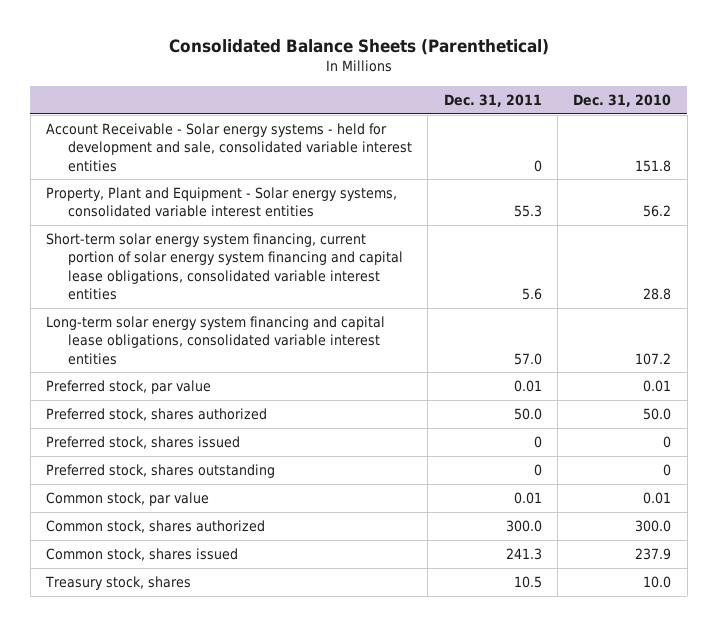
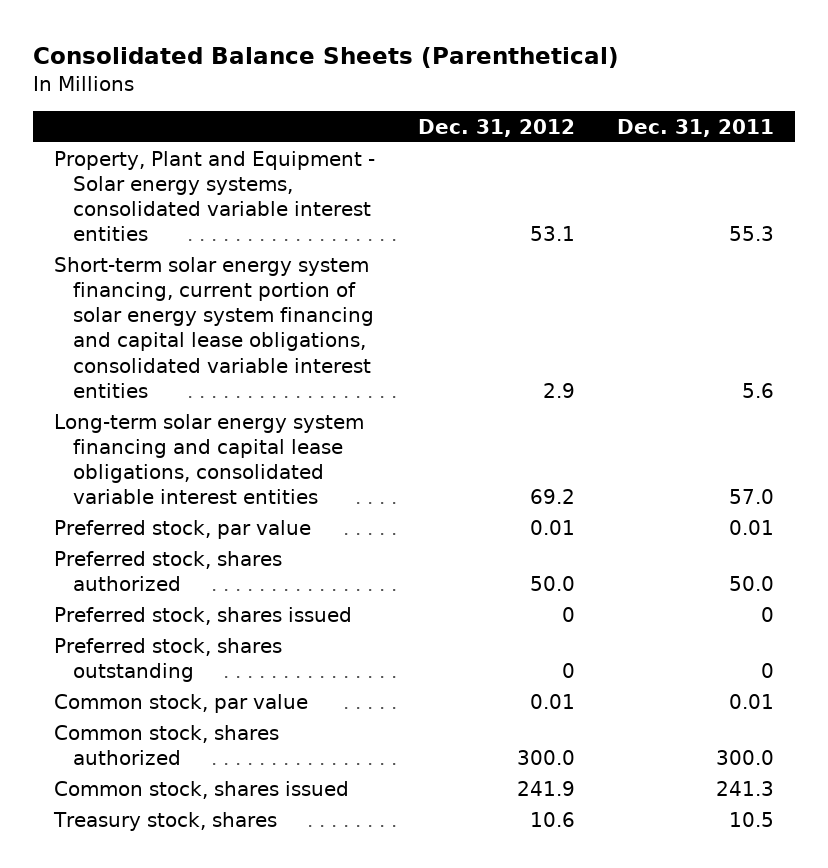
[573,93,672,107] Dec. 31, 2010 -> none
none -> [417,118,575,137] Dec. 31, 2012
[46,123,412,172] Account Receivable - Solar energy systems - held for development and sale, consolidated variable interest entities -> none

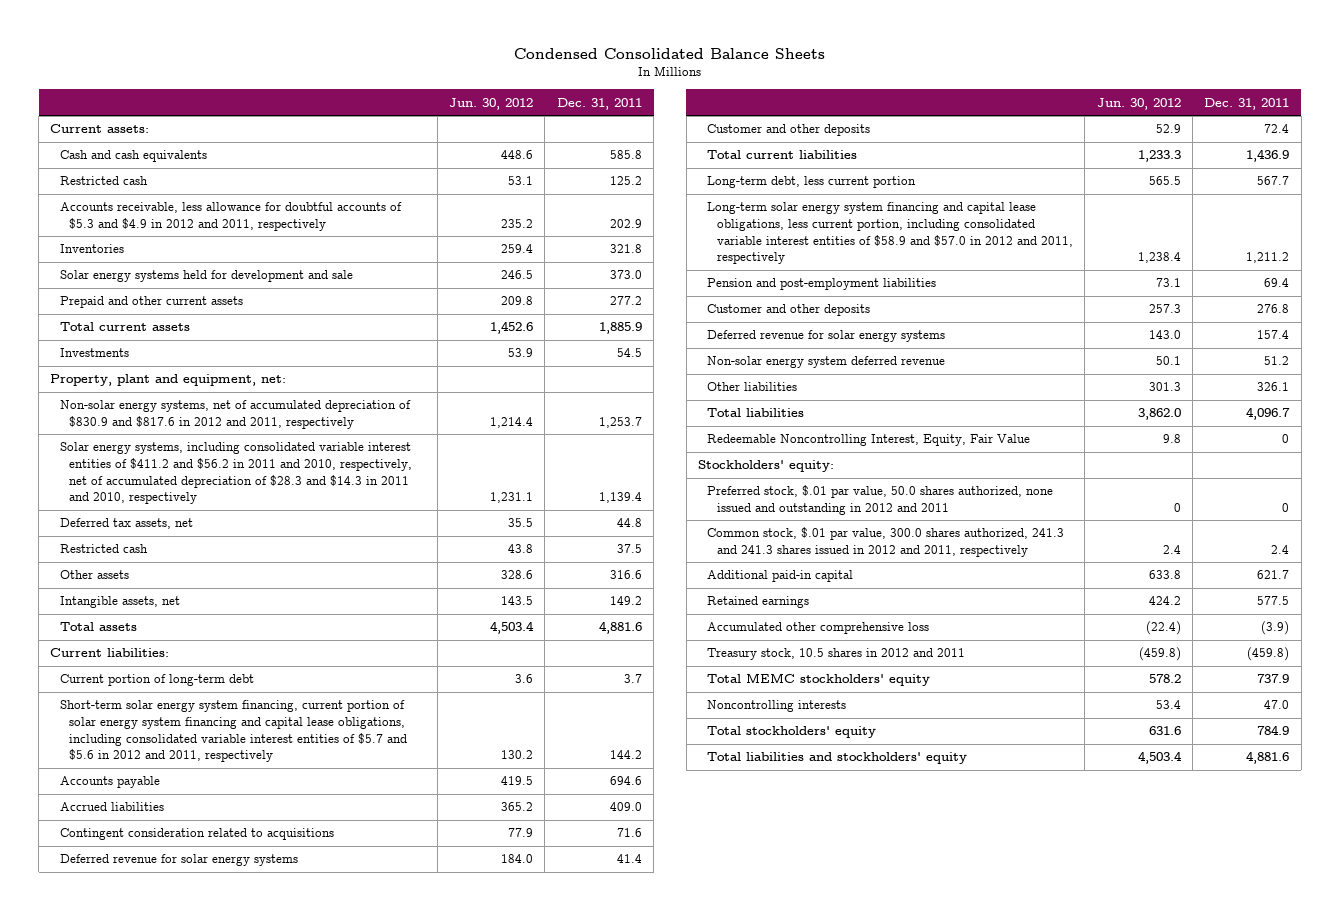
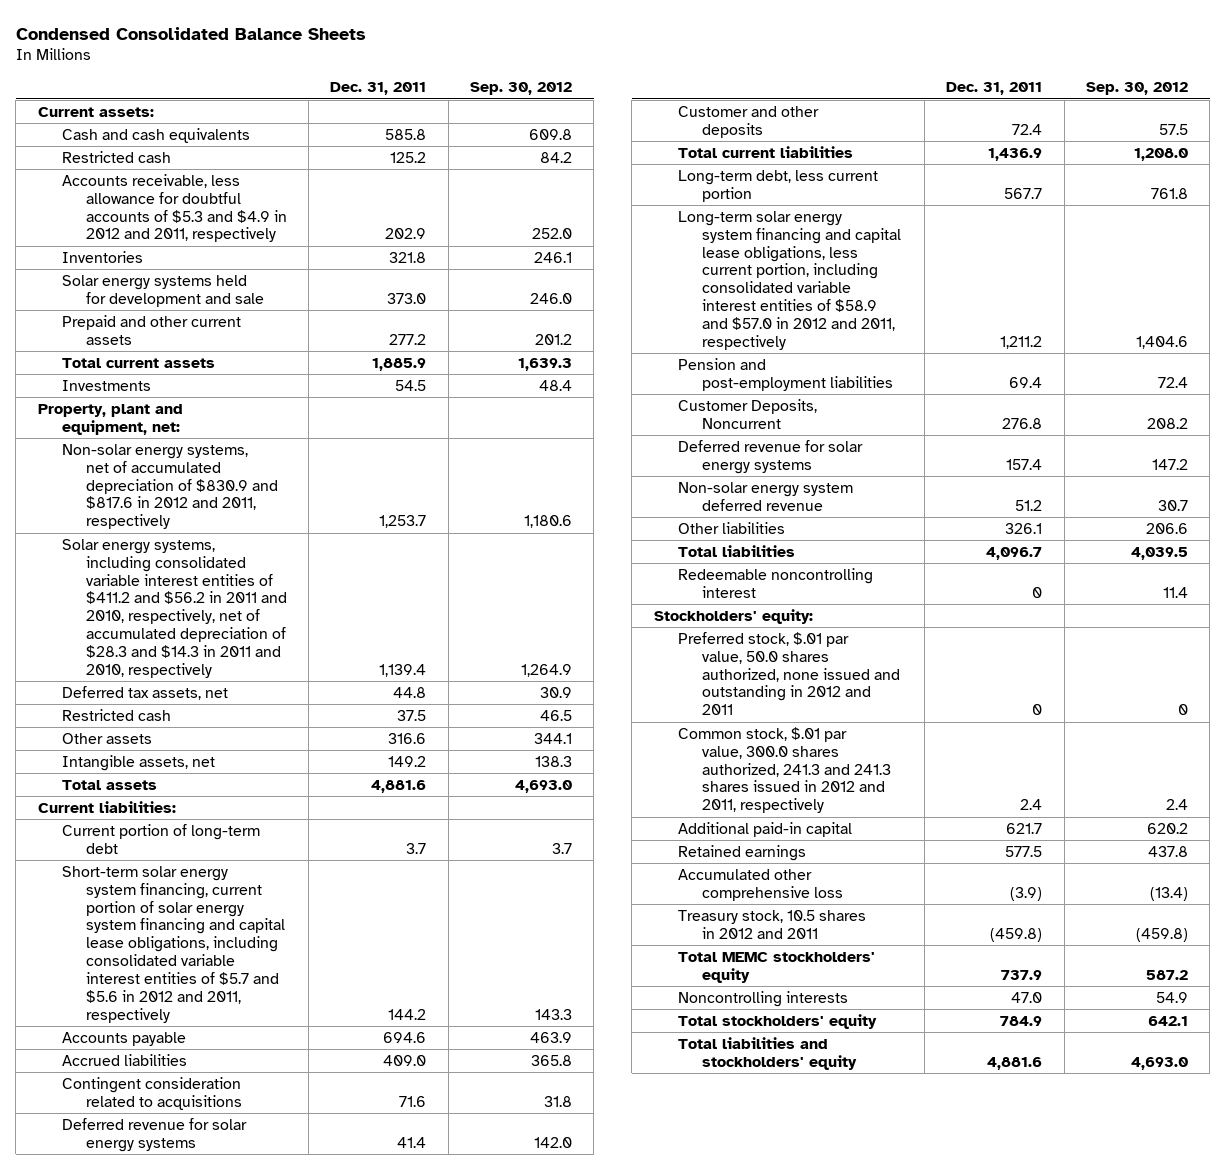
[449,97,534,110] Jun. 30, 2012 -> none
none -> [469,82,572,96] Sep. 30, 2012
[707,304,871,317] Customer and other deposits -> [677,398,817,429] Customer Deposits, Noncurrent
[707,434,1031,447] Redeemable Noncontrolling Interest, Equity, Fair Value -> [677,567,873,598] Redeemable noncontrolling interest

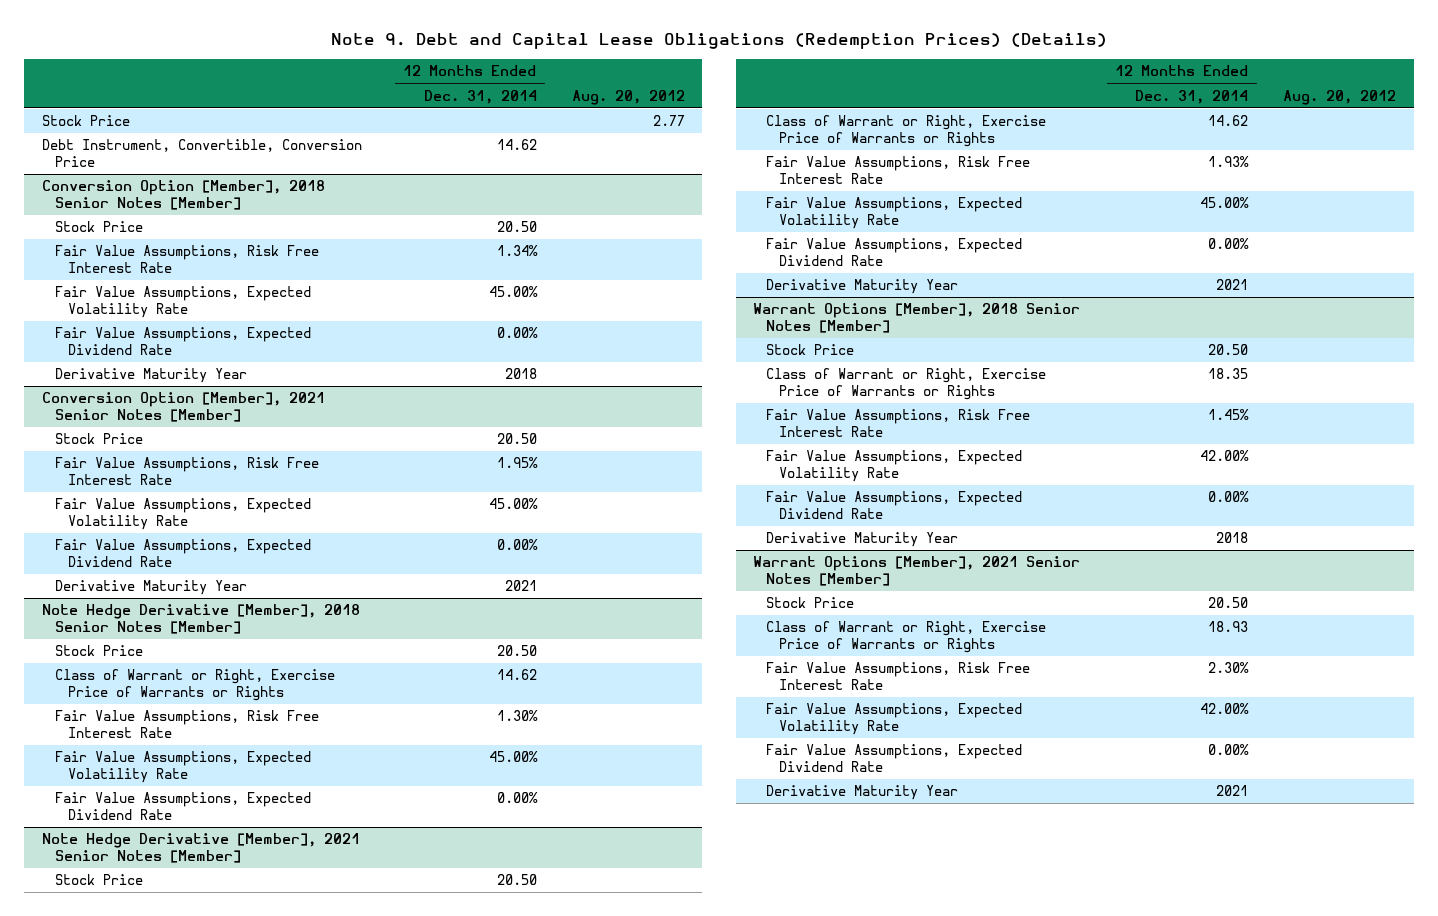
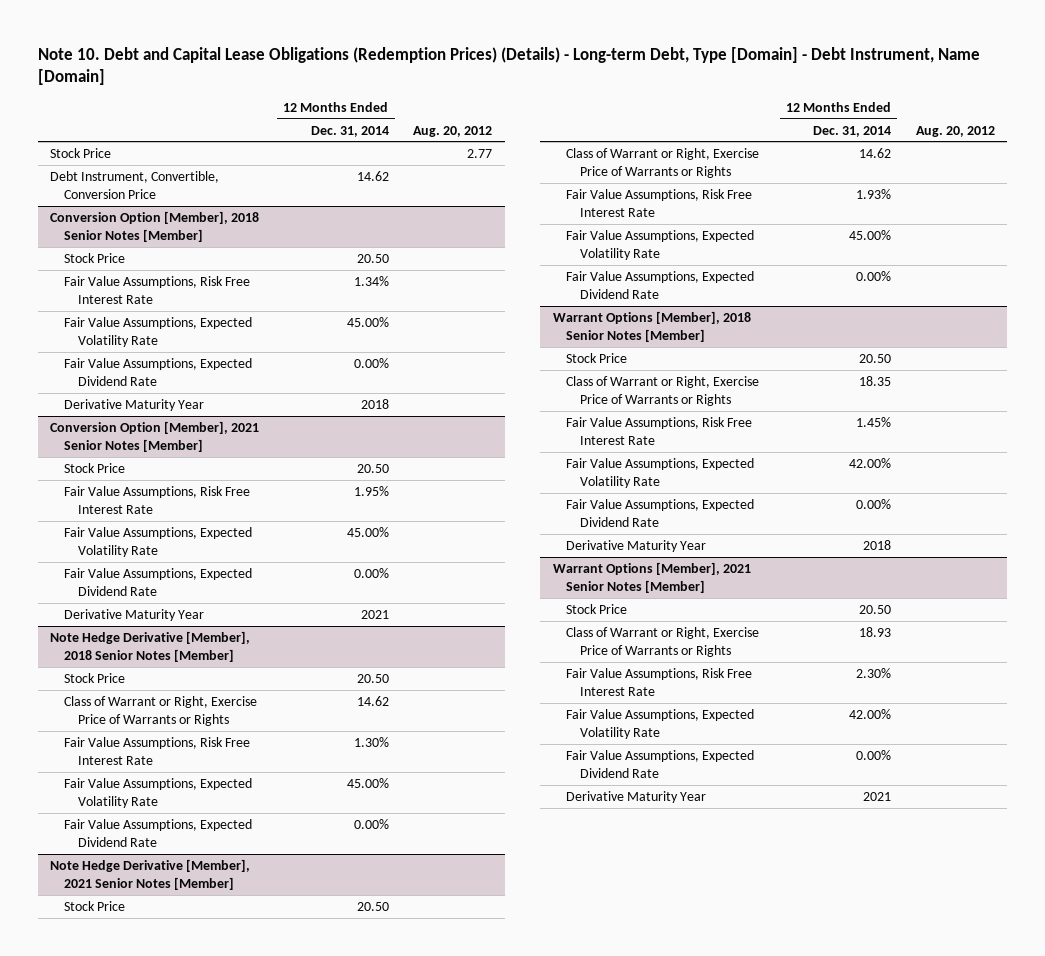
[331,33,1108,50] Note 9. Debt and Capital Lease Obligations (Redemption Prices) (Details) -> [37,46,980,85] Note 10. Debt and Capital Lease Obligations (Redemption Prices) (Details) - Long-term Debt, Type [Domain] - Debt Instrument, Name [Domain]
[766,279,959,295] Derivative Maturity Year -> none

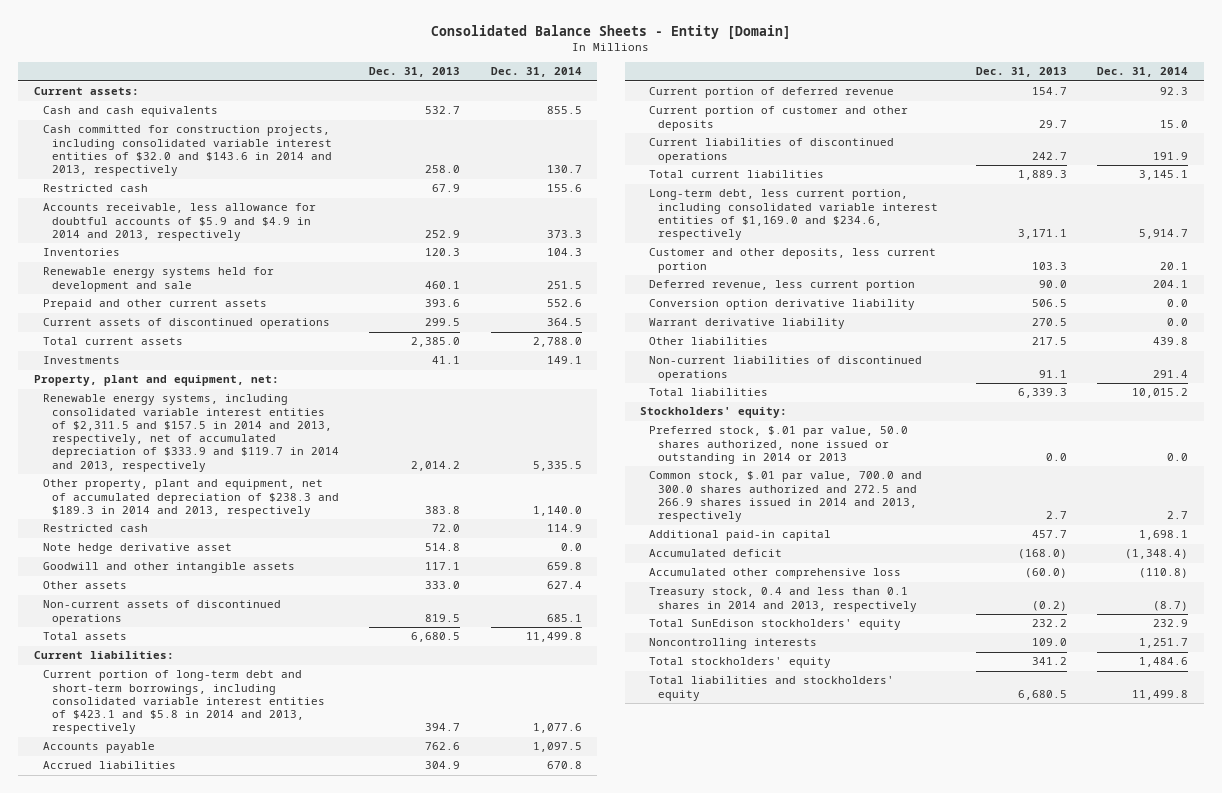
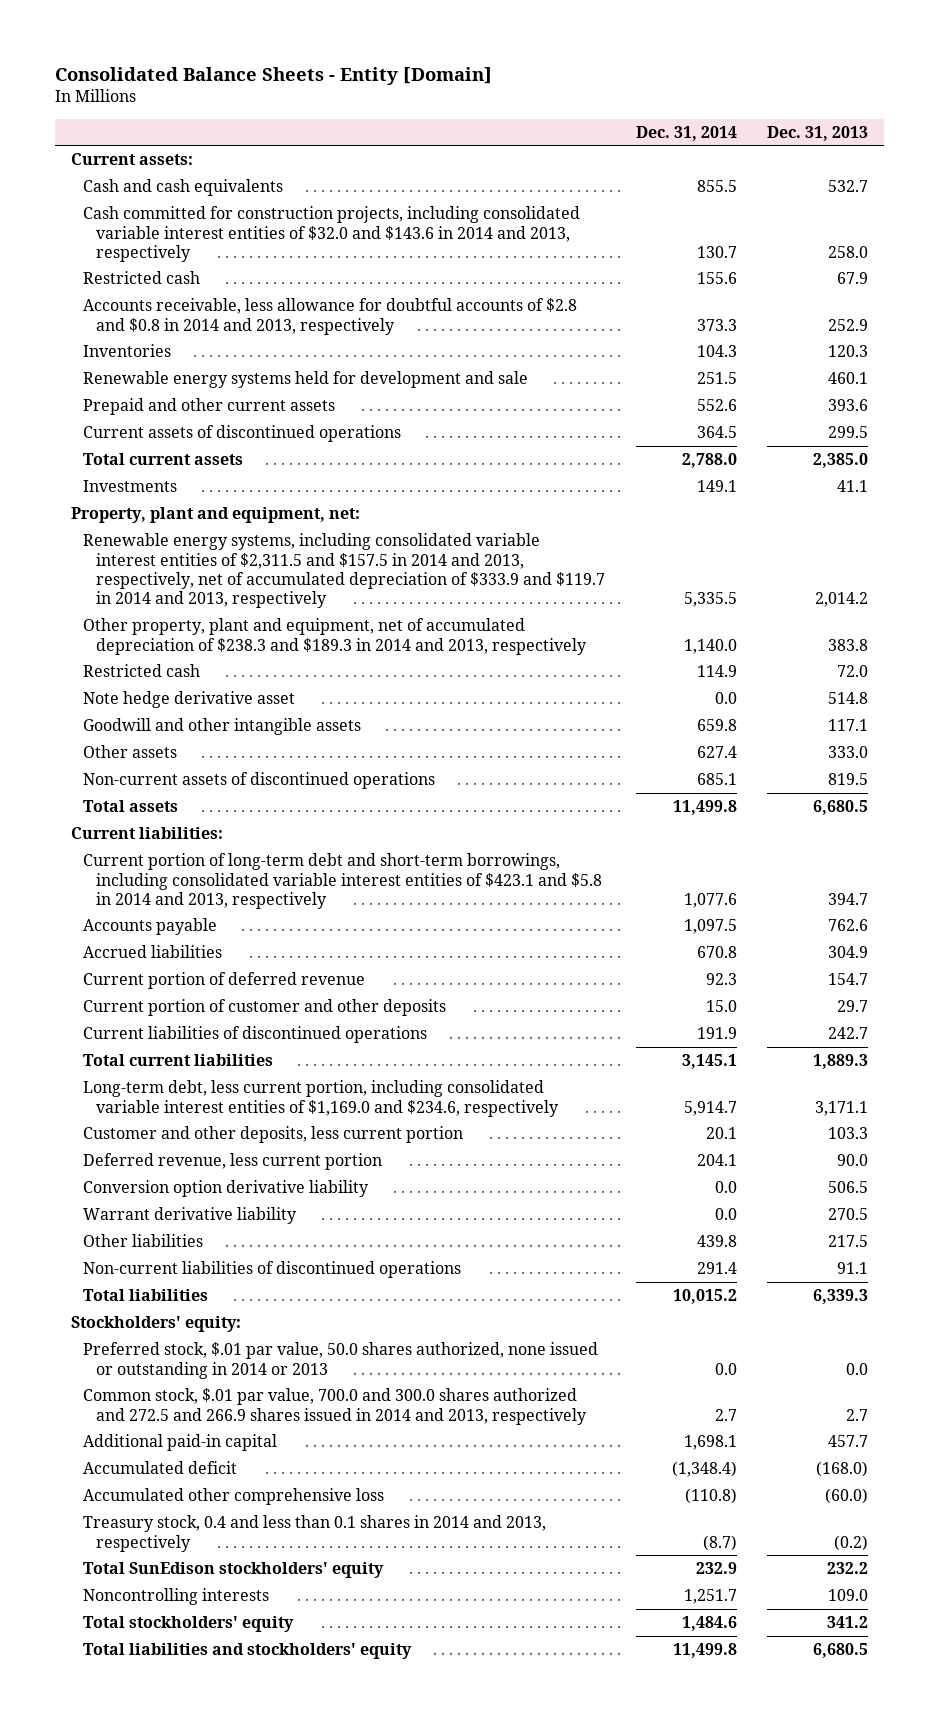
[42,203,316,241] Accounts receivable, less allowance for doubtful accounts of $5.9 and $4.9 in 2014 and 2013, respectively -> [83,298,578,335] Accounts receivable, less allowance for doubtful accounts of $2.8 and $0.8 in 2014 and 2013, respectively

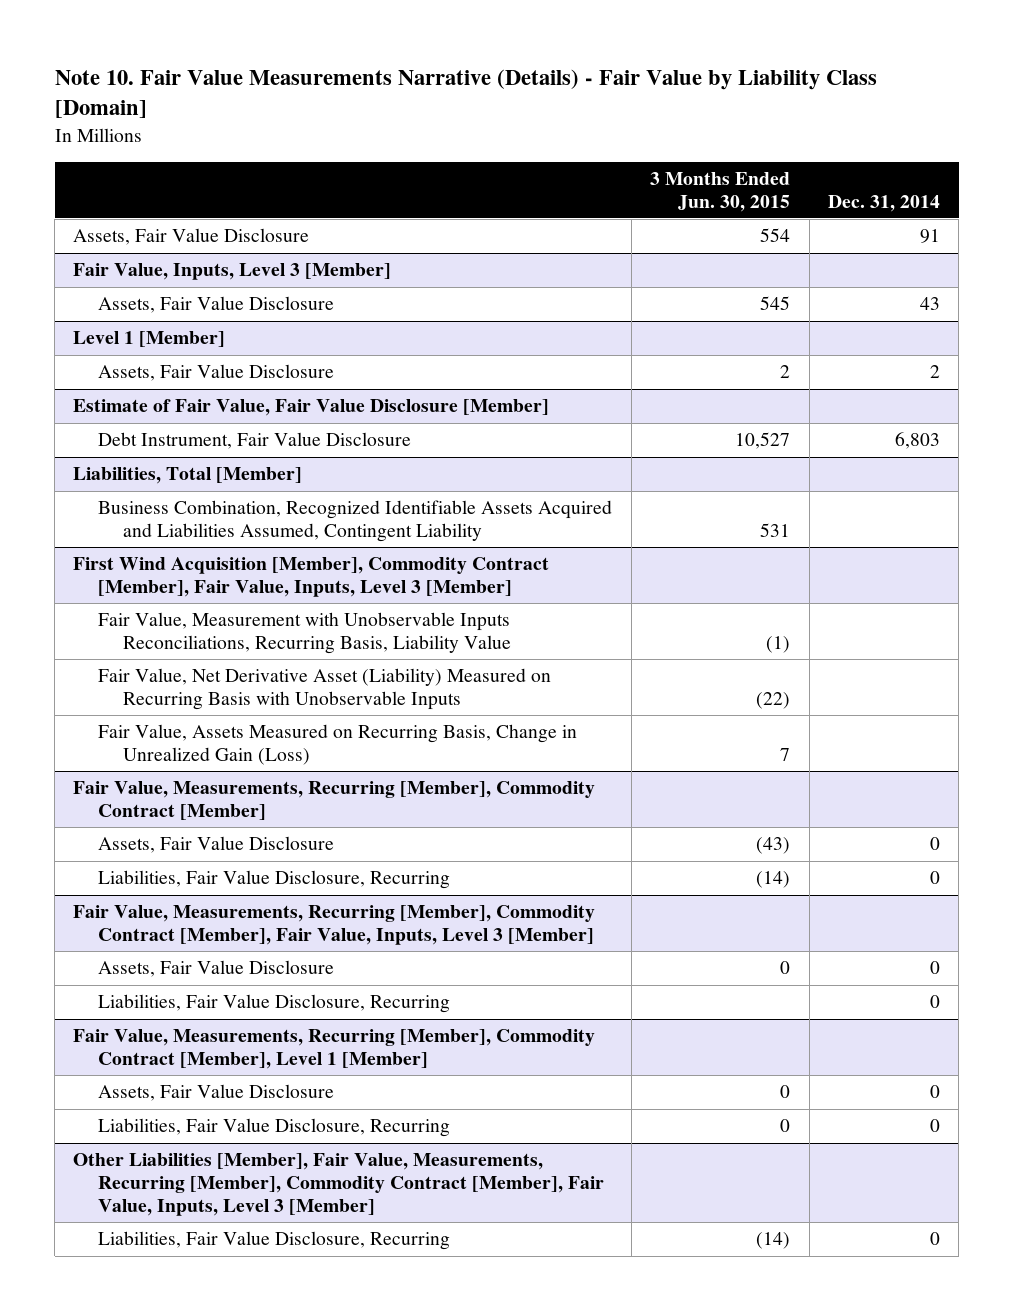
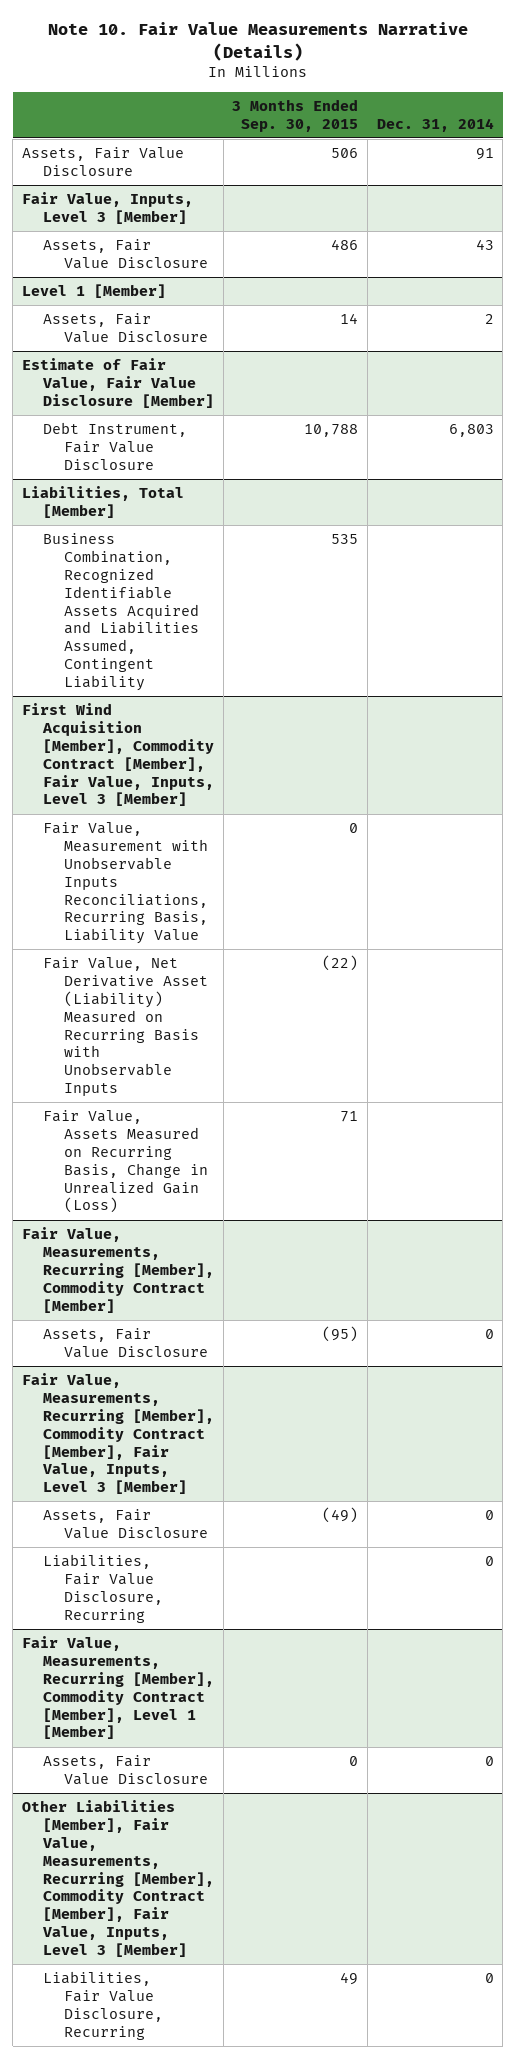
[54,69,877,119] Note 10. Fair Value Measurements Narrative (Details) - Fair Value by Liability Class [Domain] -> [47,22,468,61] Note 10. Fair Value Measurements Narrative (Details)
[650,171,791,212] 3 Months Ended Jun. 30, 2015 -> none
none -> [232,98,359,132] 3 Months Ended Sep. 30, 2015
[98,870,451,890] Liabilities, Fair Value Disclosure, Recurring -> none
[98,1118,451,1138] Liabilities, Fair Value Disclosure, Recurring -> none

